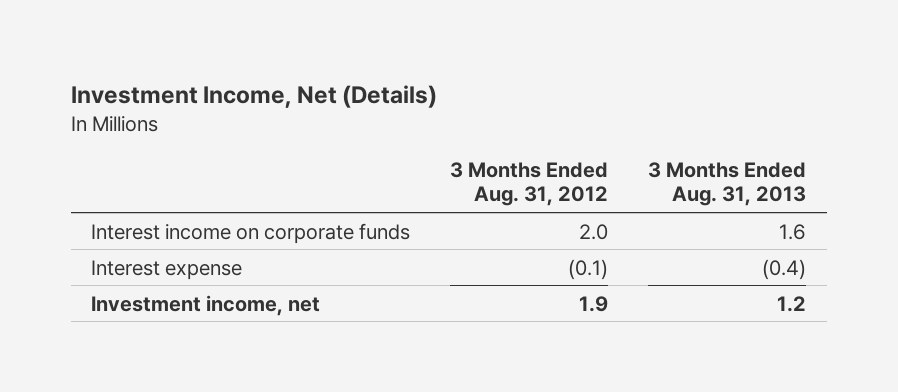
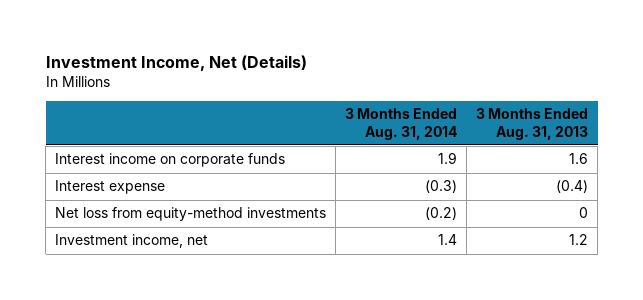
[450,161,609,207] 3 Months Ended Aug. 31, 2012 -> none
none -> [345,108,458,140] 3 Months Ended Aug. 31, 2014
none -> [55,207,327,222] Net loss from equity-method investments

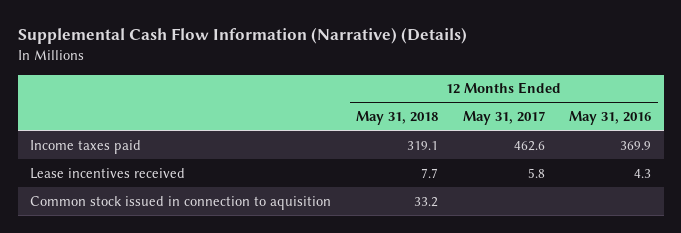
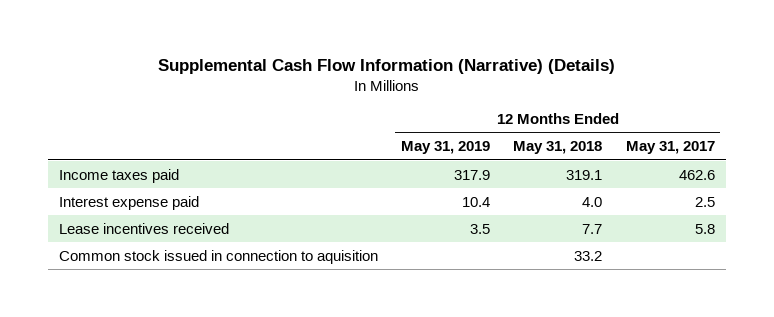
[569,111,652,126] May 31, 2016 -> none
none -> [401,141,491,155] May 31, 2019
none -> [59,195,200,210] Interest expense paid

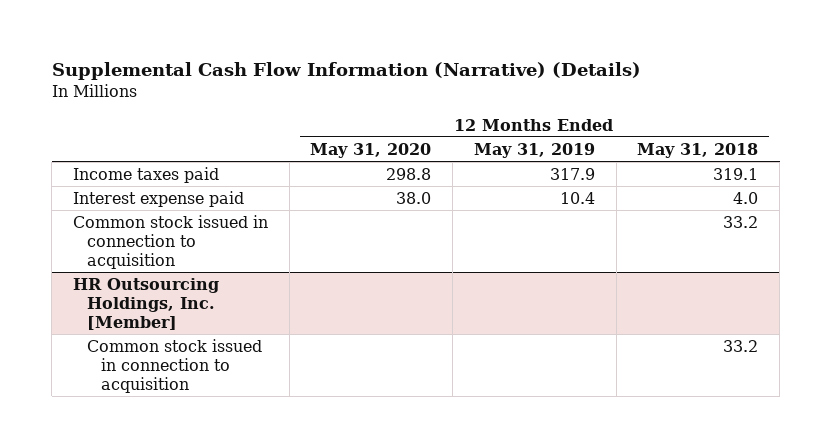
[625,141,715,155] May 31, 2017 -> none
none -> [310,142,432,158] May 31, 2020
[59,222,230,234] Lease incentives received -> none
[59,249,379,264] Common stock issued in connection to aquisition -> [72,214,268,269] Common stock issued in connection to acquisition
none -> [72,277,219,330] HR Outsourcing Holdings, Inc. [Member]
none -> [87,338,263,393] Common stock issued in connection to acquisition

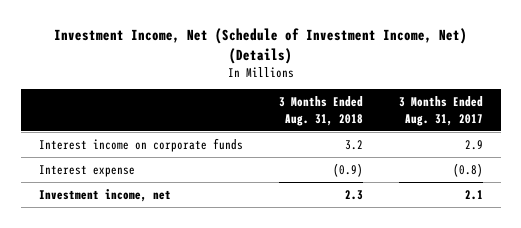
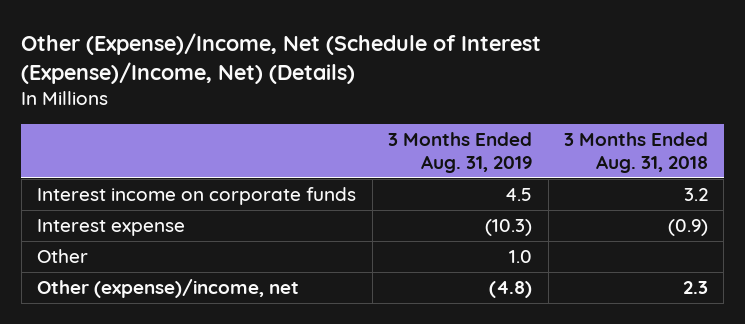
[53,28,467,64] Investment Income, Net (Schedule of Investment Income, Net) (Details) -> [21,32,542,84] Other (Expense)/Income, Net (Schedule of Interest (Expense)/Income, Net) (Details)
[398,96,483,126] 3 Months Ended Aug. 31, 2017 -> none
none -> [388,131,533,173] 3 Months Ended Aug. 31, 2019
none -> [37,249,89,264] Other
[38,189,171,203] Investment income, net -> [37,279,300,299] Other (expense)/income, net

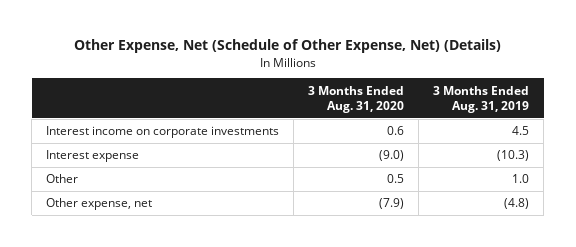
[21,32,542,84] Other (Expense)/Income, Net (Schedule of Interest (Expense)/Income, Net) (Details) -> [73,39,501,54] Other Expense, Net (Schedule of Other Expense, Net) (Details)
[564,131,709,173] 3 Months Ended Aug. 31, 2018 -> none
none -> [308,85,405,113] 3 Months Ended Aug. 31, 2020
[37,187,357,206] Interest income on corporate funds -> [46,126,280,139] Interest income on corporate investments
[37,279,300,299] Other (expense)/income, net -> [46,198,153,211] Other expense, net

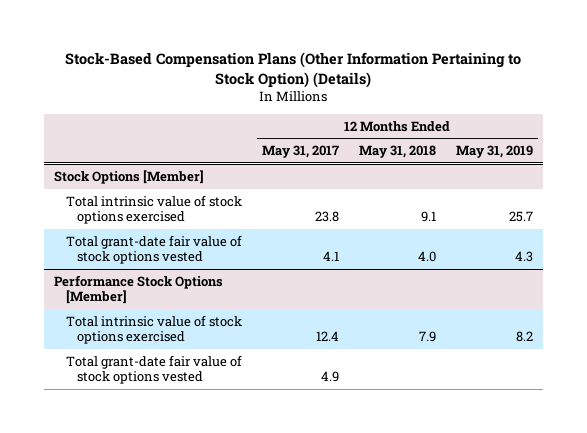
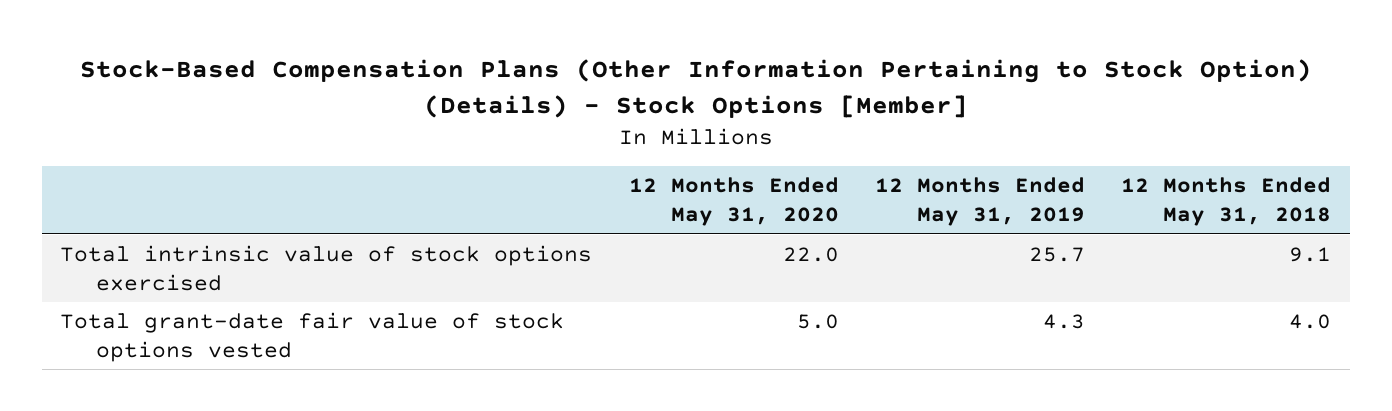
[65,52,522,88] Stock-Based Compensation Plans (Other Information Pertaining to Stock Option) (Details) -> [79,59,1312,118] Stock-Based Compensation Plans (Other Information Pertaining to Stock Option) (Details) - Stock Options [Member]
[261,145,339,159] May 31, 2017 -> none
none -> [628,177,839,227] 12 Months Ended May 31, 2020
[54,169,205,184] Stock Options [Member] -> none
[54,274,224,305] Performance Stock Options [Member] -> none
[65,314,242,345] Total intrinsic value of stock options exercised -> none
[65,354,242,385] Total grant-date fair value of stock options vested -> none

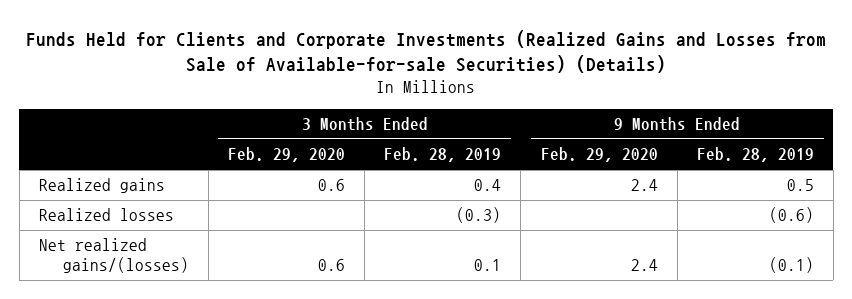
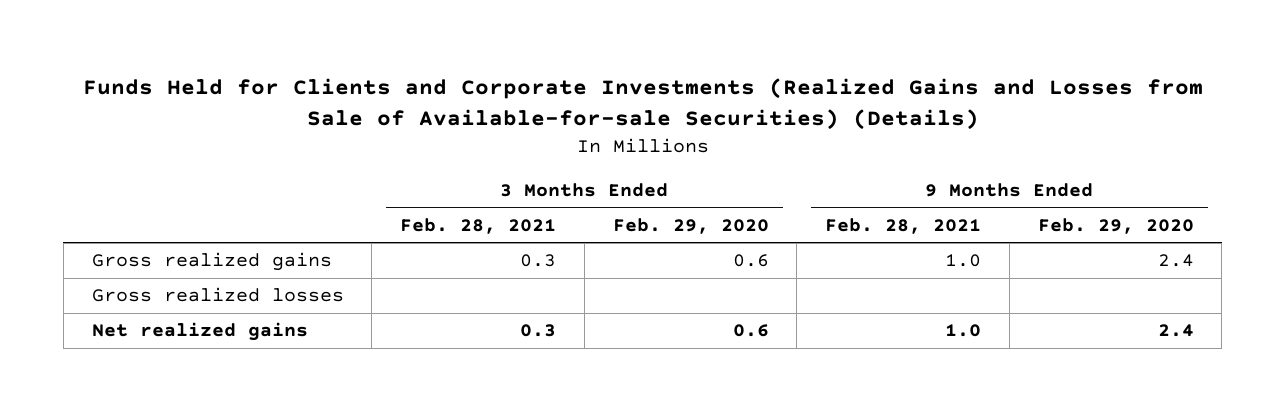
[384,147,502,163] Feb. 28, 2019 -> none
[696,147,814,163] Feb. 28, 2019 -> none
none -> [400,217,557,234] Feb. 28, 2021
none -> [825,217,982,234] Feb. 28, 2021
[38,178,165,194] Realized gains -> [91,252,332,272] Gross realized gains
[38,208,174,222] Realized losses -> [91,287,344,303] Gross realized losses
[38,238,189,273] Net realized gains/(losses) -> [91,322,308,342] Net realized gains

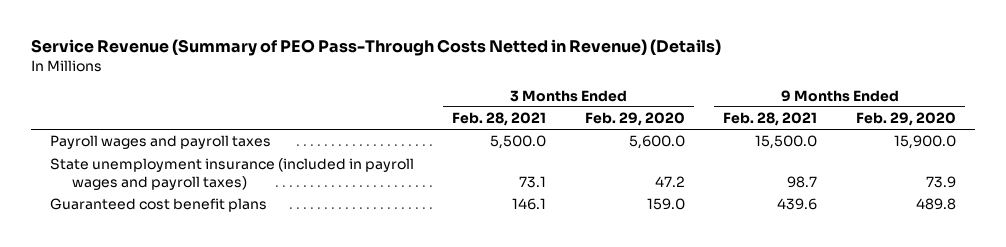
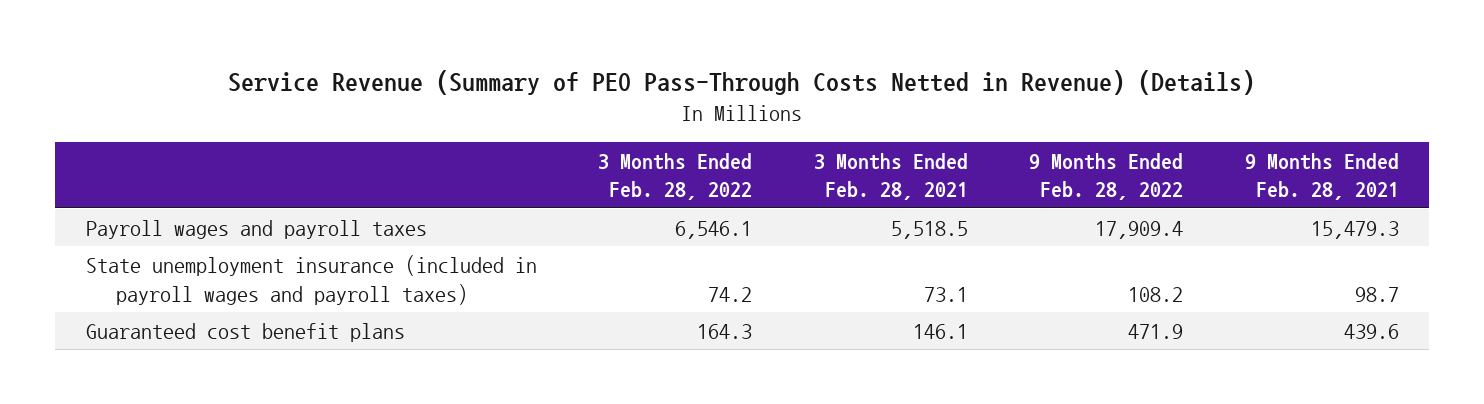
[584,112,685,127] Feb. 29, 2020 -> none
[855,112,956,127] Feb. 29, 2020 -> none
none -> [598,152,753,201] 3 Months Ended Feb. 28, 2022
none -> [1029,152,1184,201] 9 Months Ended Feb. 28, 2022
[490,135,547,150] 5,500.0 -> [890,220,968,239] 5,518.5
[755,135,818,150] 15,500.0 -> [1310,220,1399,239] 15,479.3

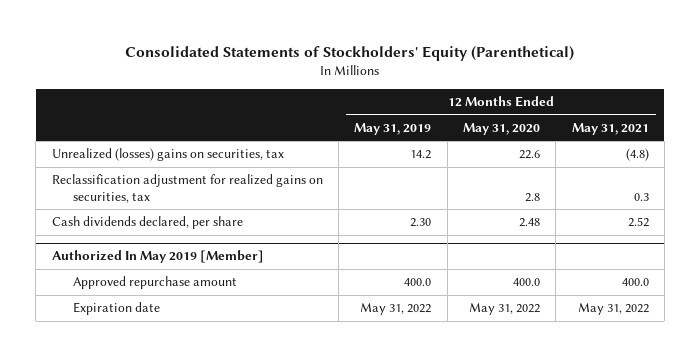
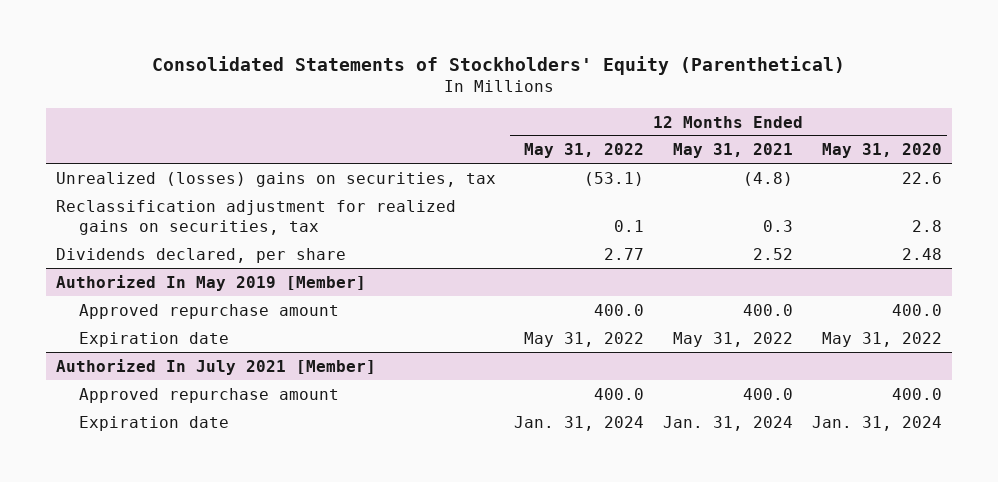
[354,123,432,136] May 31, 2019 -> none
none -> [524,143,645,159] May 31, 2022
[51,216,243,230] Cash dividends declared, per share -> [55,247,346,263] Dividends declared, per share
none -> [55,358,376,375] Authorized In July 2021 [Member]
none -> [79,387,340,403] Approved repurchase amount
none -> [79,415,230,431] Expiration date

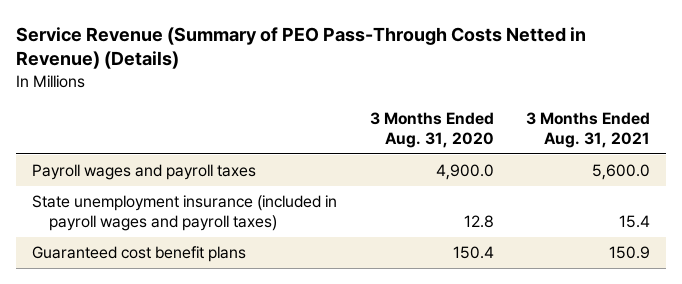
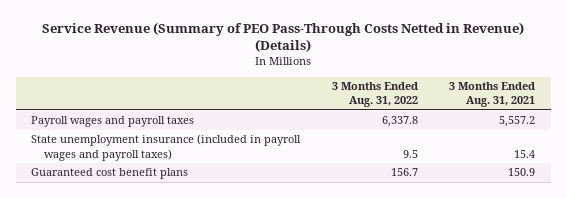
[369,111,494,148] 3 Months Ended Aug. 31, 2020 -> none
none -> [331,82,418,108] 3 Months Ended Aug. 31, 2022
[591,164,650,181] 5,600.0 -> [499,116,536,128] 5,557.2

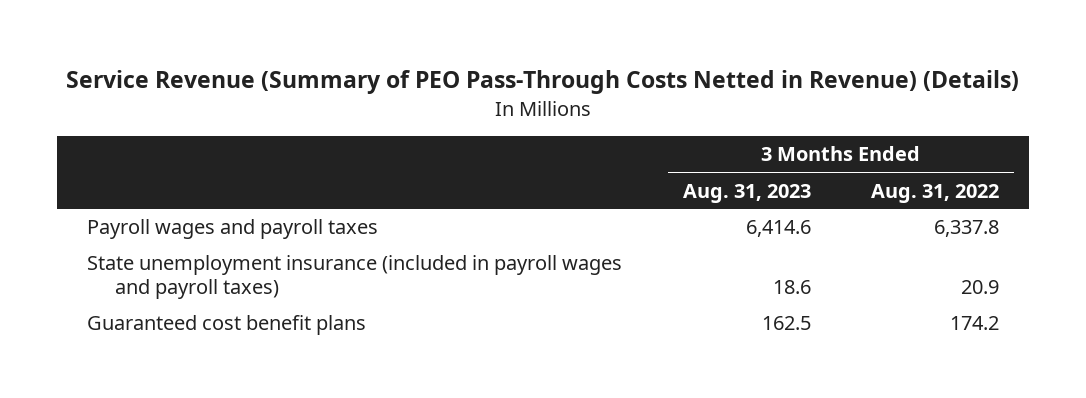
[449,82,536,108] 3 Months Ended Aug. 31, 2021 -> none
none -> [682,183,811,203] Aug. 31, 2023
[402,149,418,158] 9.5 -> [961,280,1000,295] 20.9
[390,168,418,177] 156.7 -> [950,316,1000,331] 174.2

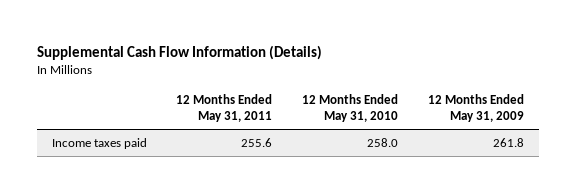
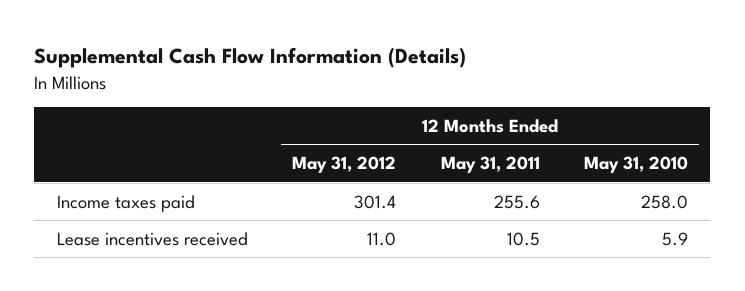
[427,94,524,123] 12 Months Ended May 31, 2009 -> none
none -> [292,156,397,174] May 31, 2012
none -> [56,231,248,246] Lease incentives received

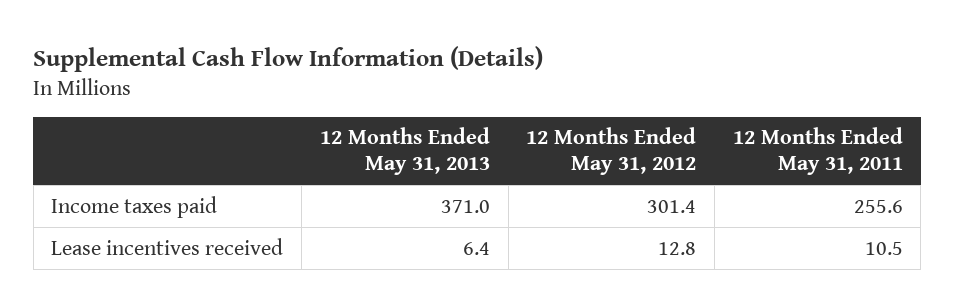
[584,156,689,174] May 31, 2010 -> none
none -> [319,127,490,175] 12 Months Ended May 31, 2013
[367,231,397,246] 11.0 -> [658,241,697,255] 12.8

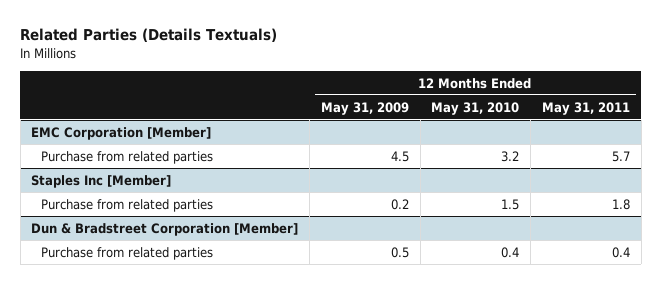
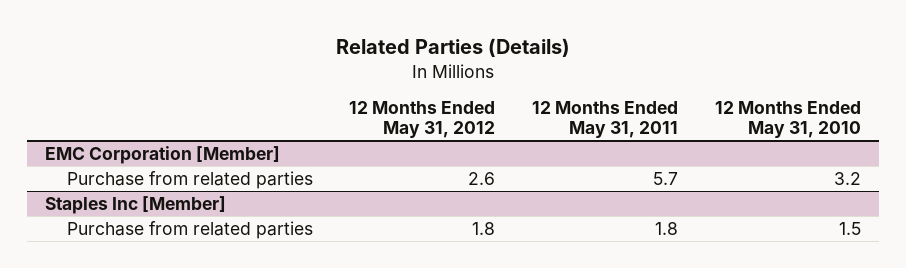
[20,28,278,43] Related Parties (Details Textuals) -> [335,37,570,57] Related Parties (Details)
[320,101,409,115] May 31, 2009 -> none
none -> [349,100,496,139] 12 Months Ended May 31, 2012
[31,222,299,236] Dun & Bradstreet Corporation [Member] -> none
[41,246,214,260] Purchase from related parties -> none

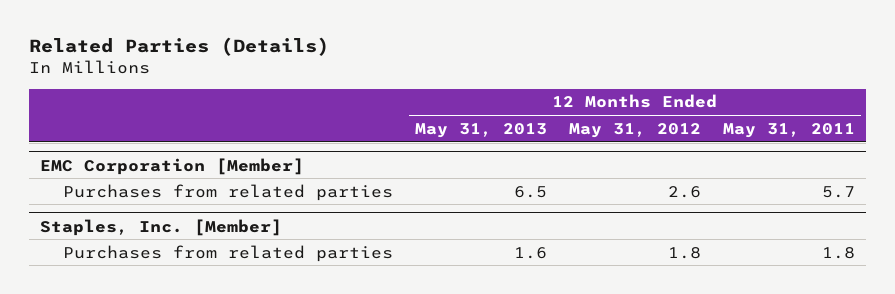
[714,100,861,139] 12 Months Ended May 31, 2010 -> none
none -> [414,122,547,138] May 31, 2013
[66,170,313,189] Purchase from related parties -> [62,183,393,201] Purchases from related parties
[45,195,227,214] Staples Inc [Member] -> [39,218,282,236] Staples, Inc. [Member]
[66,220,313,239] Purchase from related parties -> [62,244,393,262] Purchases from related parties

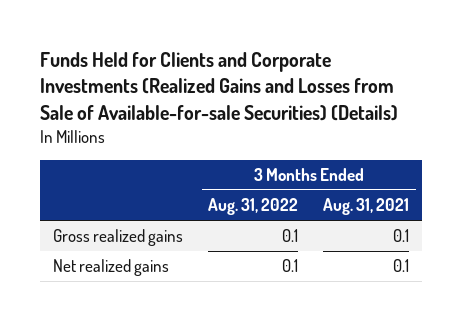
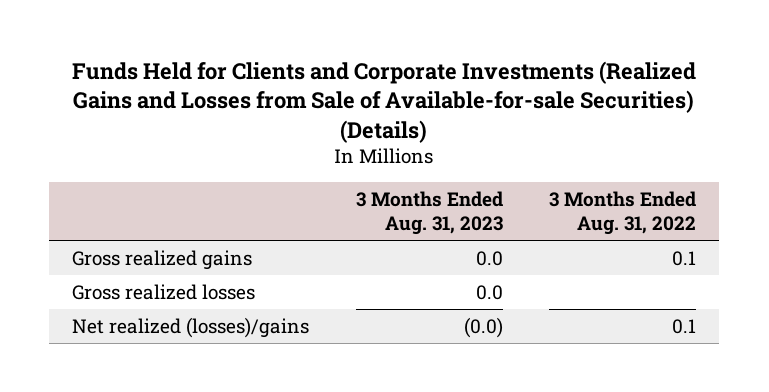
[323,198,410,216] Aug. 31, 2021 -> none
none -> [355,191,503,236] 3 Months Ended Aug. 31, 2023
none -> [72,284,256,301] Gross realized losses
[52,259,169,277] Net realized gains -> [72,317,310,339] Net realized (losses)/gains

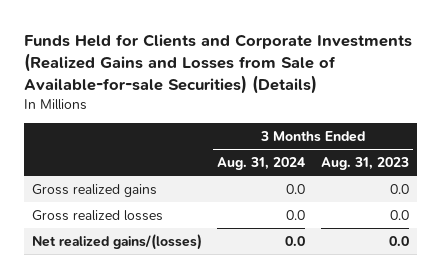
[549,191,697,236] 3 Months Ended Aug. 31, 2022 -> none
none -> [217,157,306,171] Aug. 31, 2024
[72,317,310,339] Net realized (losses)/gains -> [31,233,202,250] Net realized gains/(losses)
[463,317,503,339] (0.0) -> [388,235,409,246] 0.0

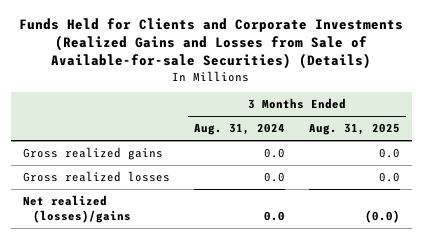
[320,157,409,171] Aug. 31, 2023 -> none
none -> [308,123,400,136] Aug. 31, 2025
[31,233,202,250] Net realized gains/(losses) -> [22,195,132,224] Net realized (losses)/gains

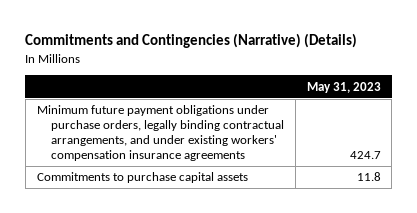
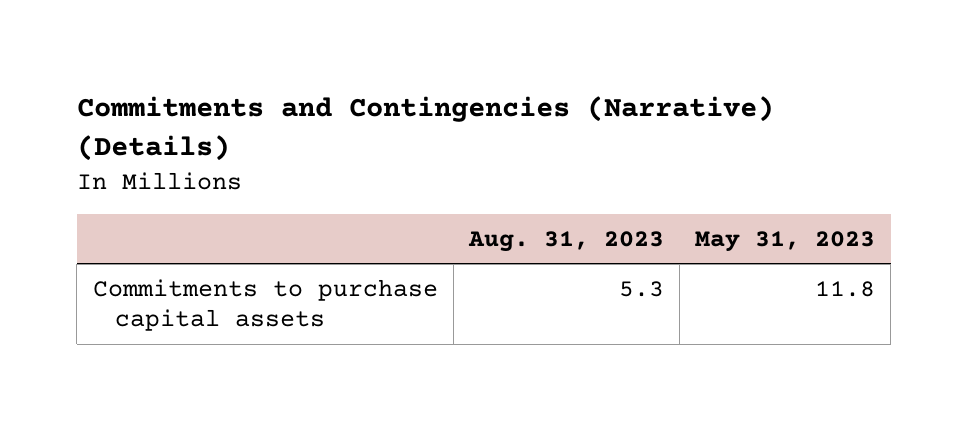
none -> [467,230,664,252] Aug. 31, 2023
[36,105,285,161] Minimum future payment obligations under purchase orders, legally binding contractual arrangements, and under existing workers' compensation insurance agreements -> none

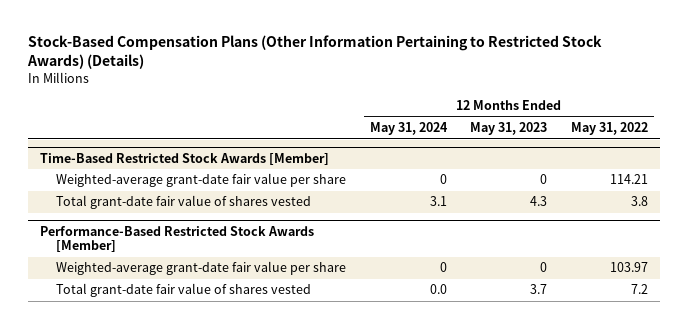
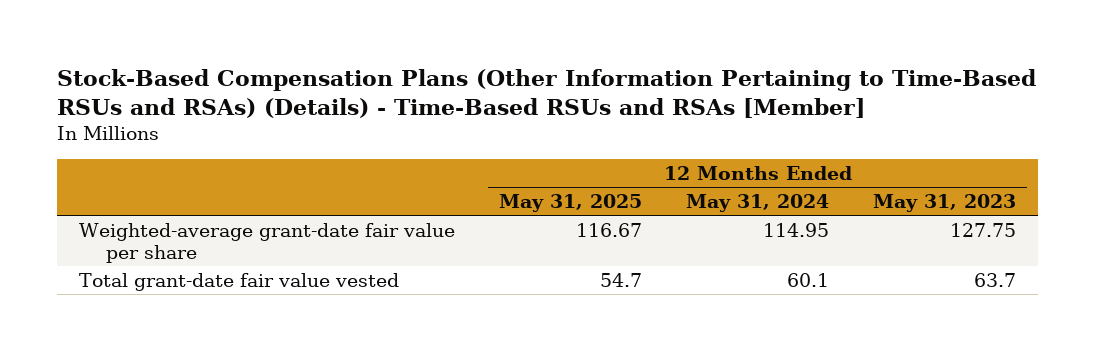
[26,34,602,70] Stock-Based Compensation Plans (Other Information Pertaining to Restricted Stock Awards) (Details) -> [56,68,1036,118] Stock-Based Compensation Plans (Other Information Pertaining to Time-Based RSUs and RSAs) (Details) - Time-Based RSUs and RSAs [Member]
[571,122,649,136] May 31, 2022 -> none
none -> [499,193,643,212] May 31, 2025
[39,152,329,165] Time-Based Restricted Stock Awards [Member] -> none
[39,225,314,253] Performance-Based Restricted Stock Awards [Member] -> none
[56,261,347,276] Weighted-average grant-date fair value per share -> none
[56,283,312,298] Total grant-date fair value of shares vested -> none
[439,174,447,185] 0 -> [763,222,830,237] 114.95
[540,174,548,185] 0 -> [950,222,1017,237] 127.75
[56,195,312,210] Total grant-date fair value of shares vested -> [79,272,400,291] Total grant-date fair value vested
[429,196,447,207] 3.1 -> [787,272,830,287] 60.1
[530,196,548,207] 4.3 -> [974,272,1017,287] 63.7

